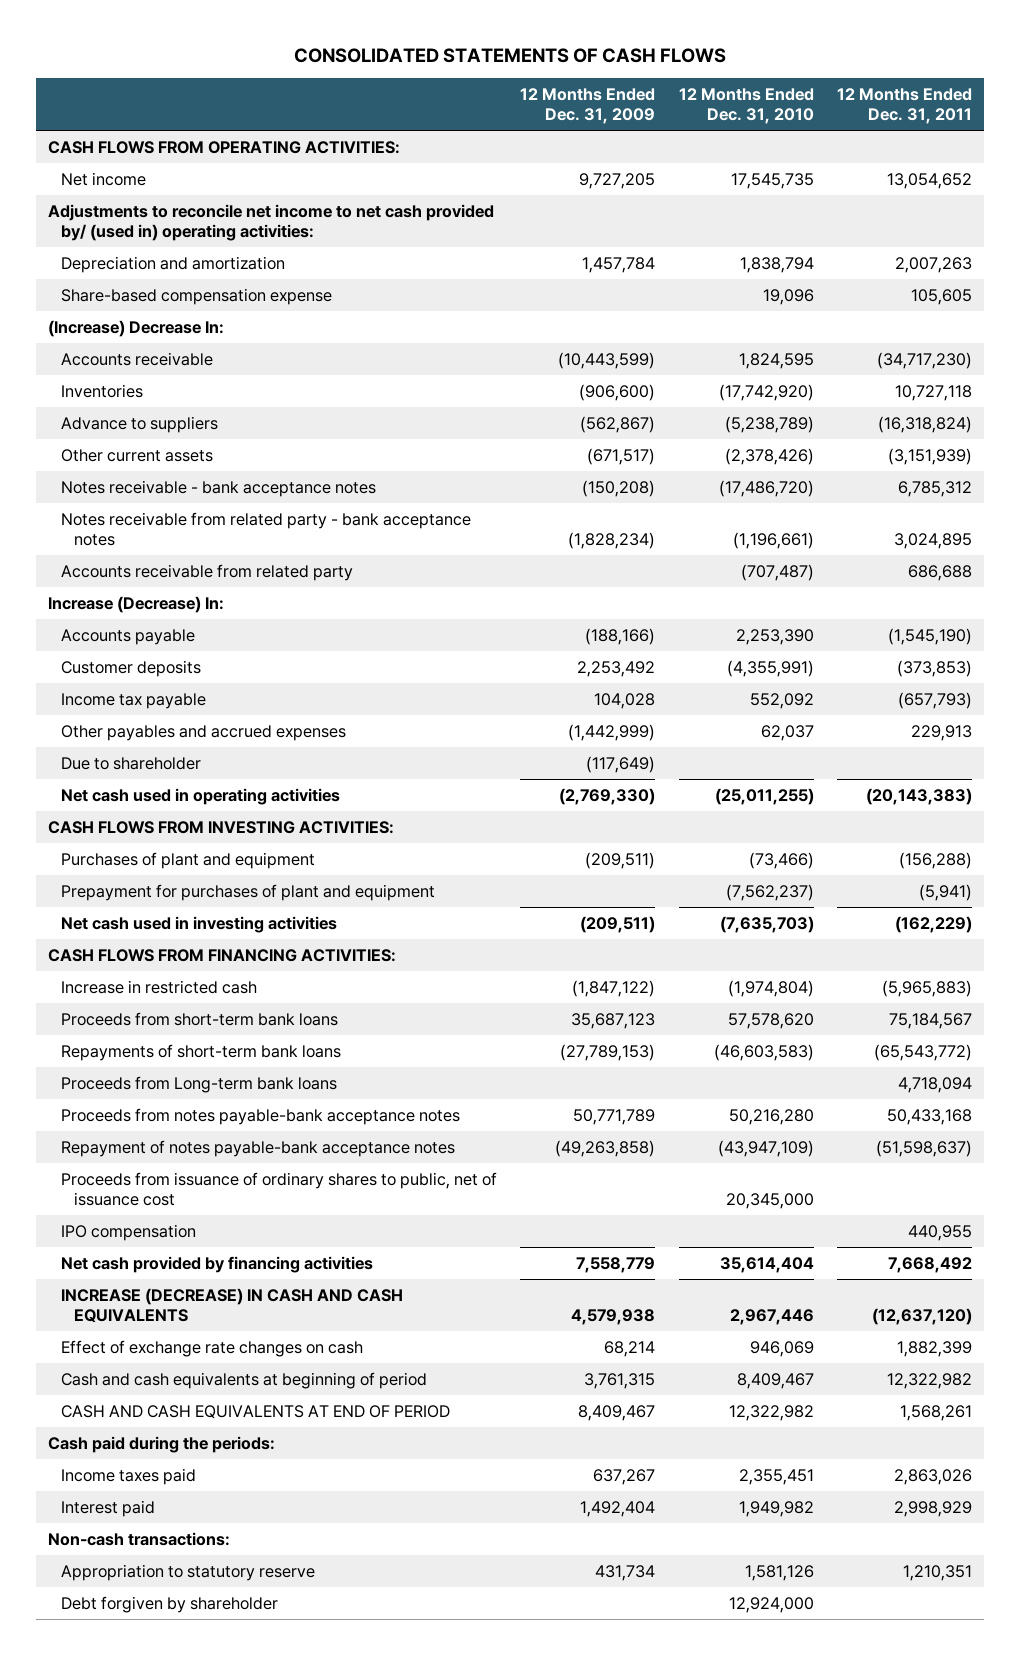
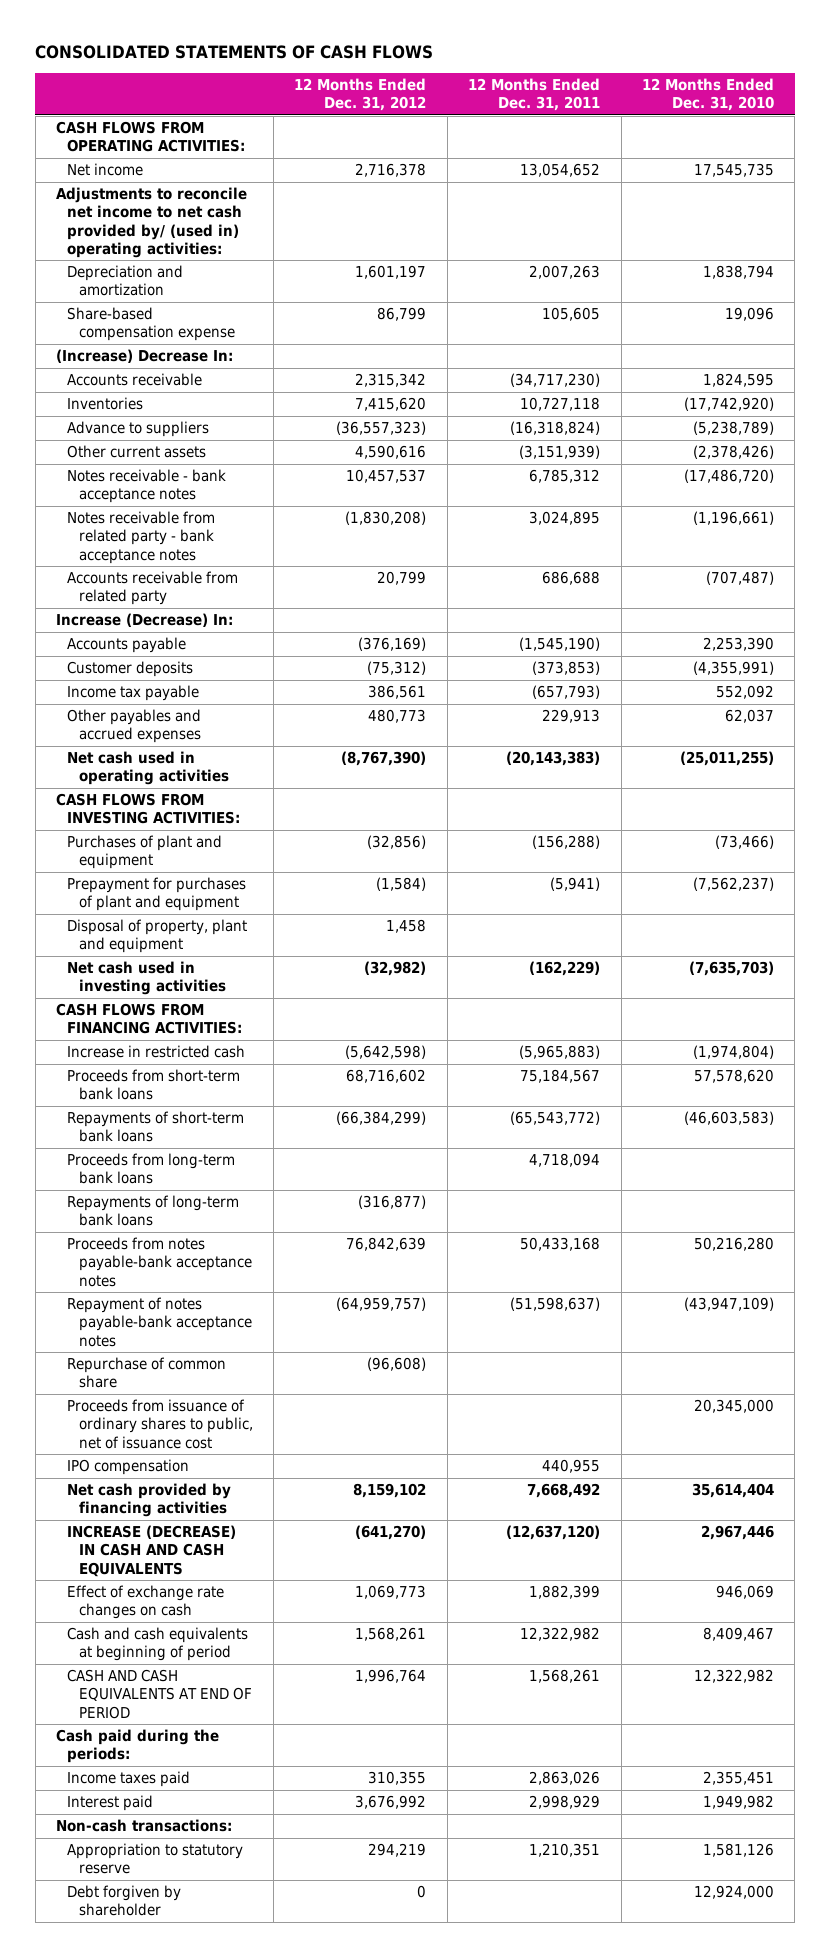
[520,88,656,125] 12 Months Ended Dec. 31, 2009 -> none
none -> [294,77,427,112] 12 Months Ended Dec. 31, 2012
[60,756,201,770] Due to shareholder -> none
none -> [67,919,248,954] Disposal of property, plant and equipment
[60,1075,337,1093] Proceeds from Long-term bank loans -> [67,1153,236,1185] Proceeds from long-term bank loans
none -> [67,1195,240,1227] Repayments of long-term bank loans
none -> [67,1357,227,1389] Repurchase of common share

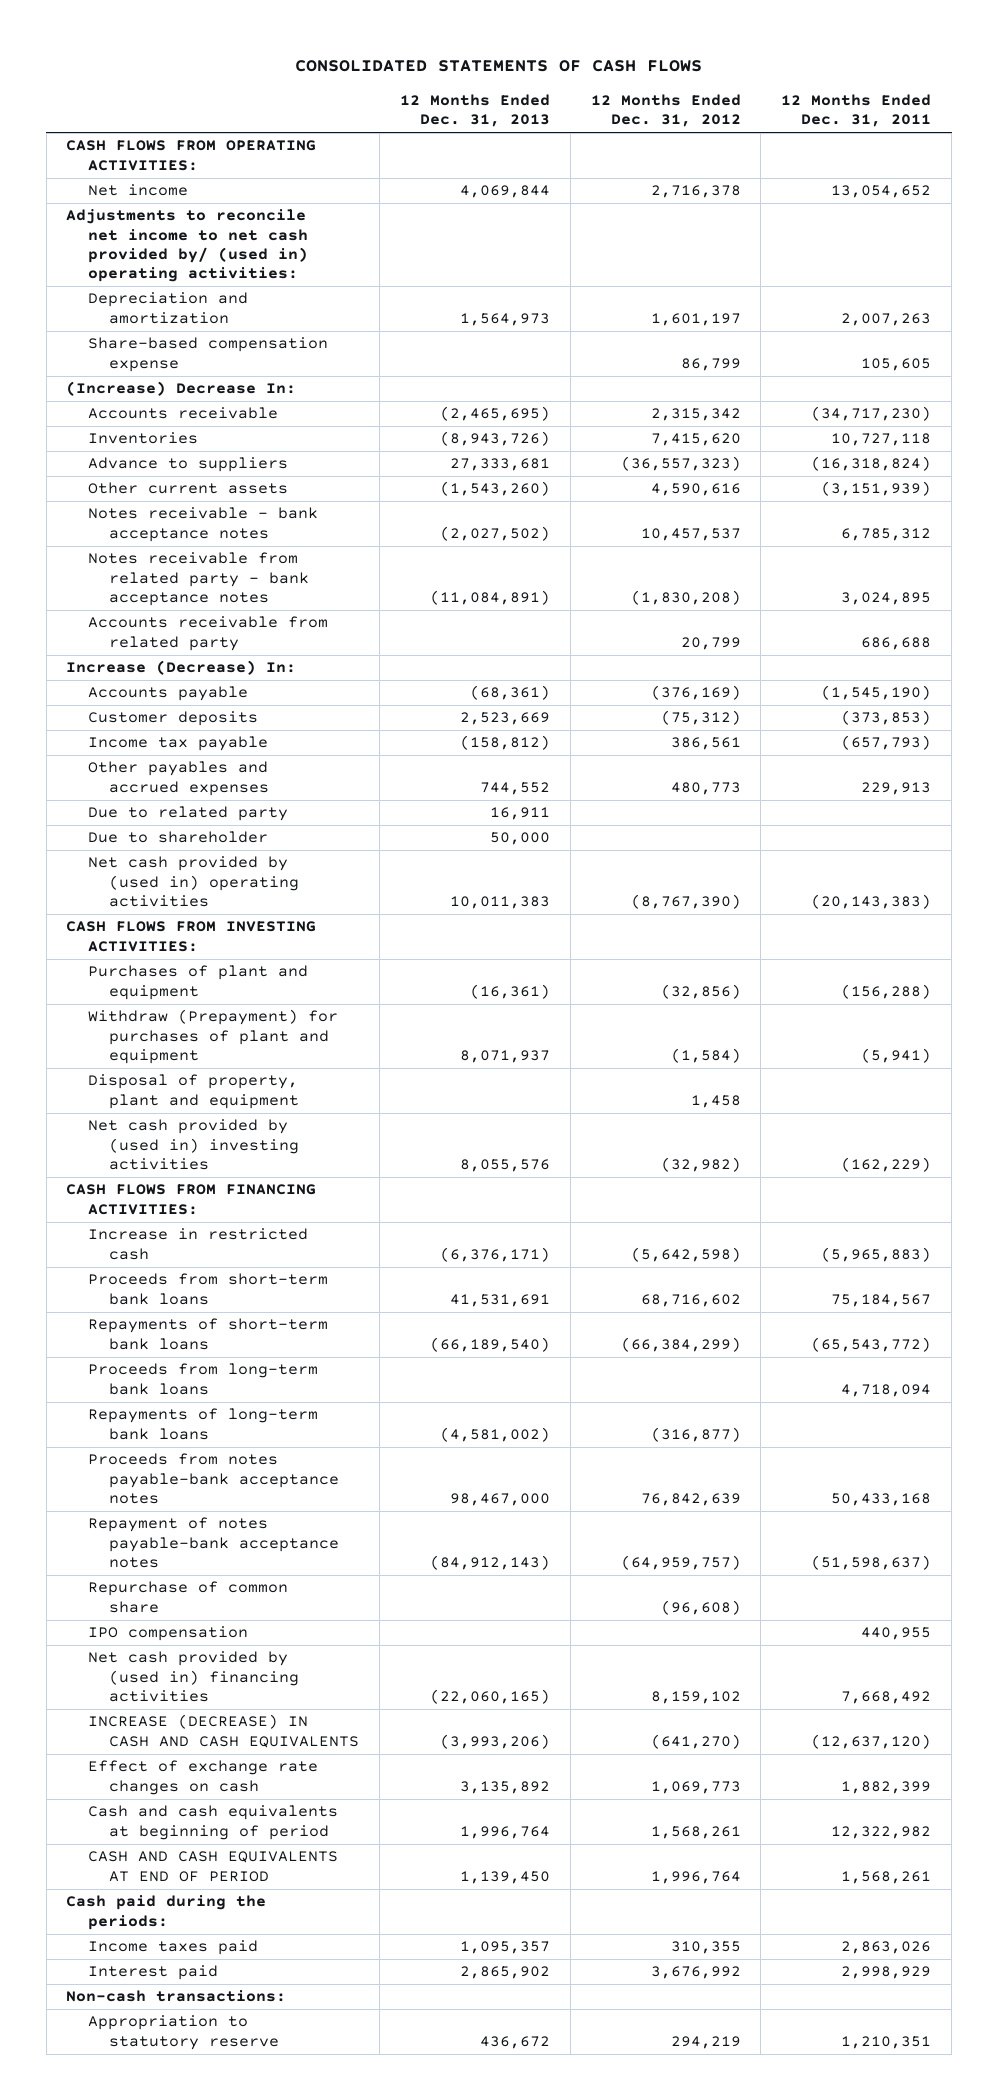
[641,77,774,112] 12 Months Ended Dec. 31, 2010 -> none
none -> [399,94,550,128] 12 Months Ended Dec. 31, 2013
none -> [87,806,288,822] Due to related party
none -> [87,831,268,844] Due to shareholder
[67,751,229,786] Net cash used in operating activities -> [87,856,300,908] Net cash provided by (used in) operating activities
[67,877,247,912] Prepayment for purchases of plant and equipment -> [87,1009,338,1065] Withdraw (Prepayment) for purchases of plant and equipment
[67,961,226,996] Net cash used in investing activities -> [87,1119,300,1171] Net cash provided by (used in) investing activities
[67,1399,253,1449] Proceeds from issuance of ordinary shares to public, net of issuance cost -> none
[67,1483,232,1518] Net cash provided by financing activities -> [87,1651,300,1703] Net cash provided by (used in) financing activities
[67,1885,182,1917] Debt forgiven by shareholder -> none

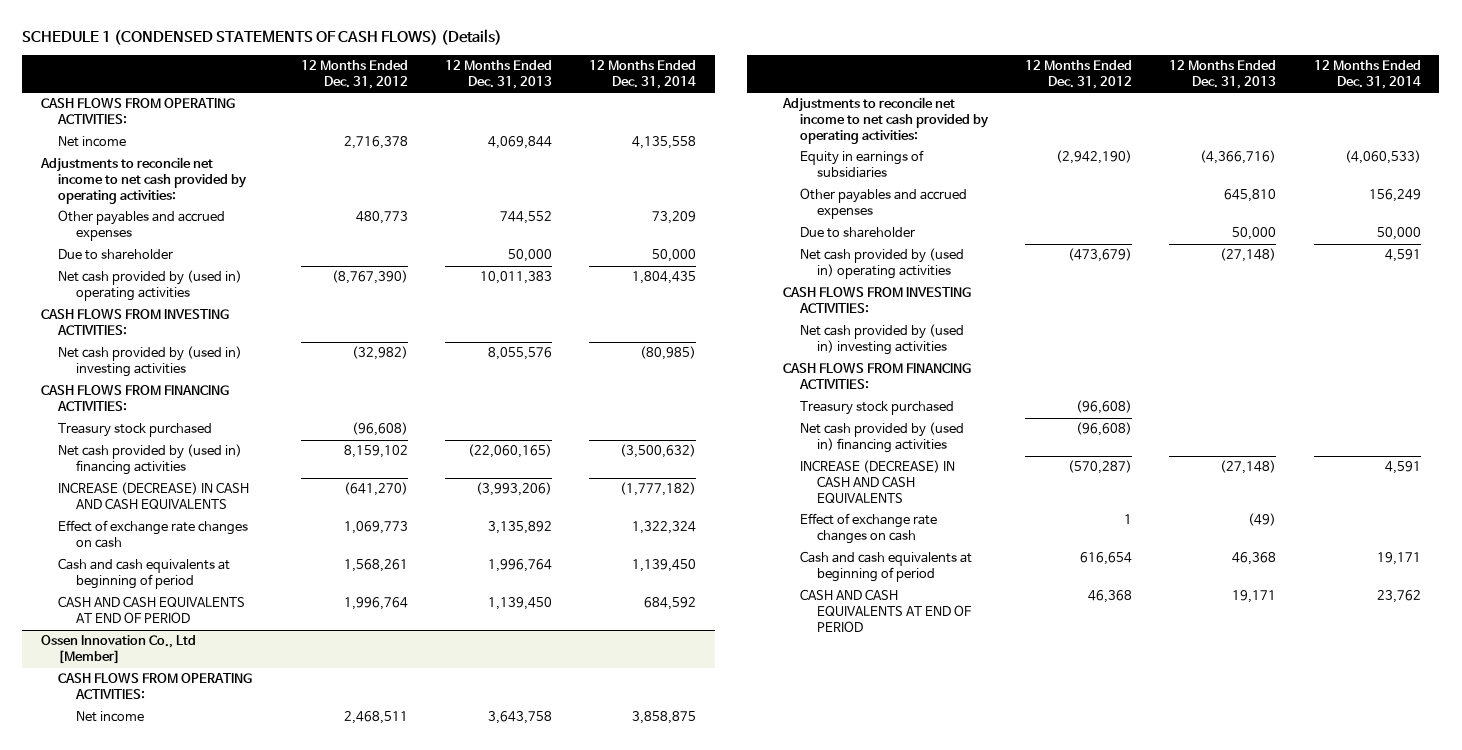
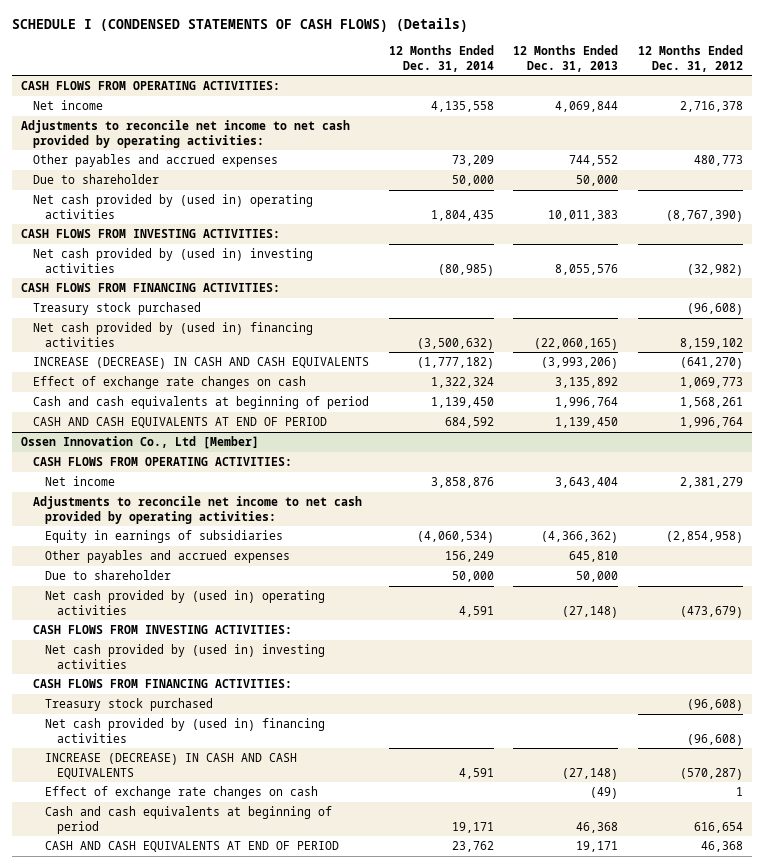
[22,29,503,46] SCHEDULE 1 (CONDENSED STATEMENTS OF CASH FLOWS) (Details) -> [11,18,468,33] SCHEDULE I (CONDENSED STATEMENTS OF CASH FLOWS) (Details)
[343,711,408,725] 2,468,511 -> [679,477,743,489] 2,381,279
[488,711,553,725] 3,643,758 -> [555,477,619,489] 3,643,404
[632,711,697,725] 3,858,875 -> [430,477,494,489] 3,858,876
[1056,150,1133,165] (2,942,190) -> [665,531,743,544] (2,854,958)
[1200,150,1277,165] (4,366,716) -> [541,531,619,544] (4,366,362)
[1344,150,1421,165] (4,060,533) -> [416,531,494,544] (4,060,534)

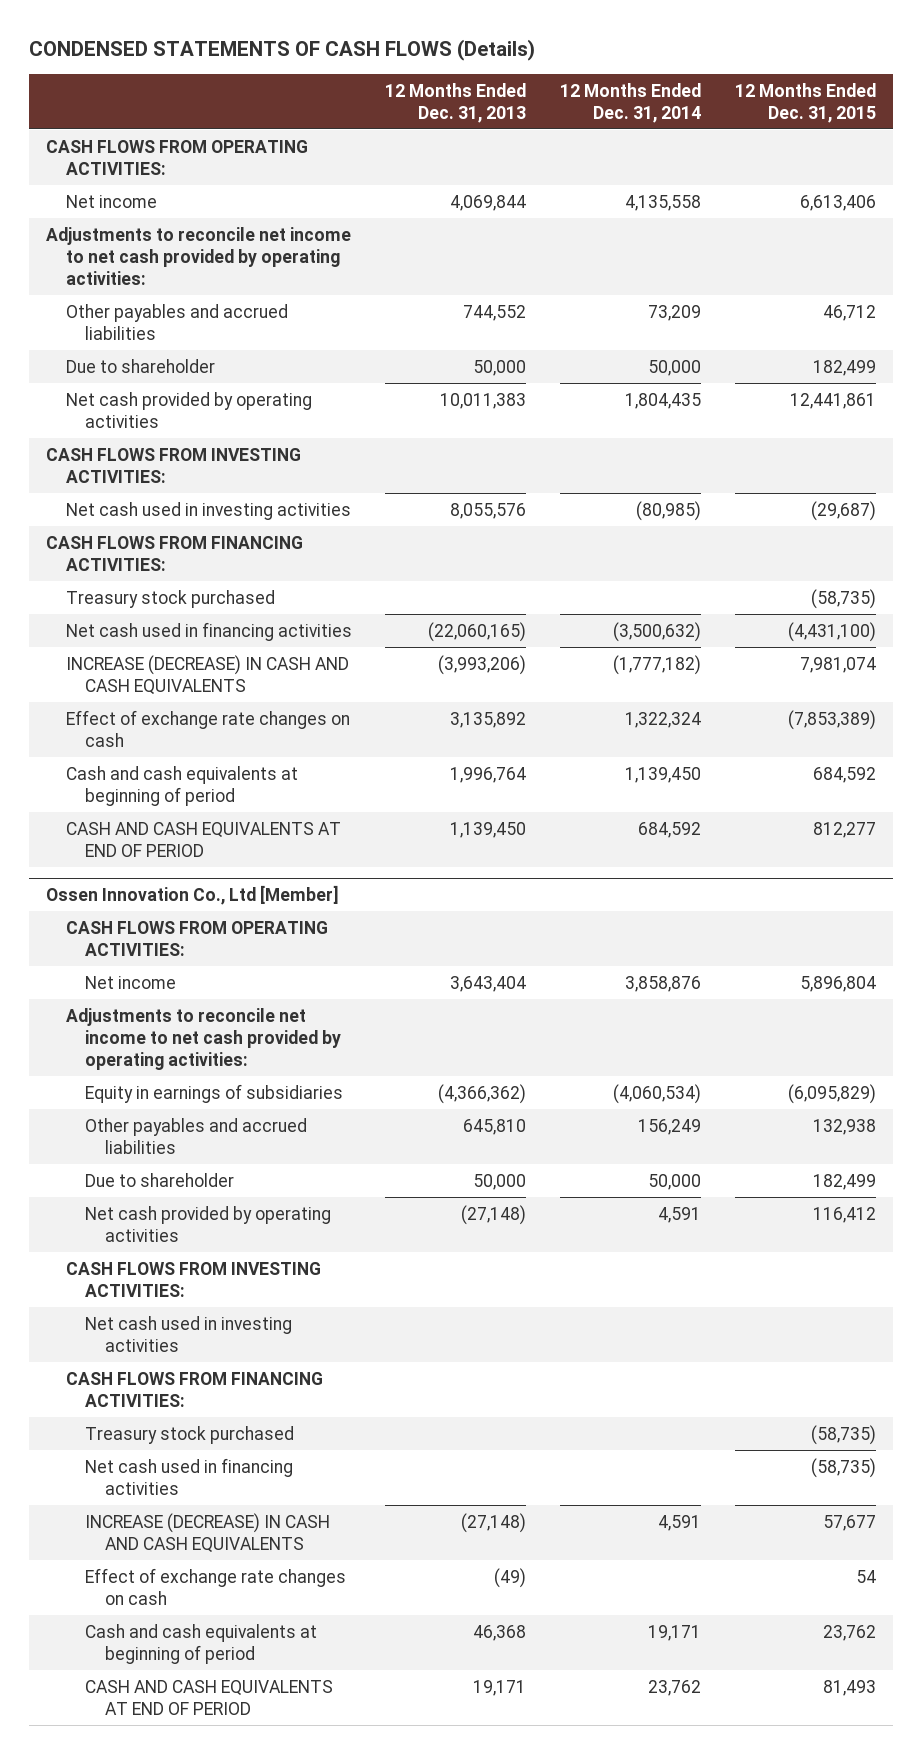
[11,18,468,33] SCHEDULE I (CONDENSED STATEMENTS OF CASH FLOWS) (Details) -> [28,39,535,62] CONDENSED STATEMENTS OF CASH FLOWS (Details)
[637,44,743,72] 12 Months Ended Dec. 31, 2012 -> none
none -> [735,82,877,123] 12 Months Ended Dec. 31, 2015
[33,154,279,168] Other payables and accrued expenses -> [65,303,288,340] Other payables and accrued liabilities
[33,194,314,219] Net cash provided by (used in) operating activities -> [65,391,312,428] Net cash provided by operating activities
[33,248,314,273] Net cash provided by (used in) investing activities -> [65,501,351,520] Net cash used in investing activities
[33,322,314,347] Net cash provided by (used in) financing activities -> [65,621,352,641] Net cash used in financing activities
[45,550,291,564] Other payables and accrued expenses -> [85,1117,308,1154] Other payables and accrued liabilities
[45,590,326,615] Net cash provided by (used in) operating activities -> [85,1205,332,1242] Net cash provided by operating activities
[45,644,326,669] Net cash provided by (used in) investing activities -> [85,1315,293,1352] Net cash used in investing activities
[45,718,326,743] Net cash provided by (used in) financing activities -> [85,1457,294,1495] Net cash used in financing activities

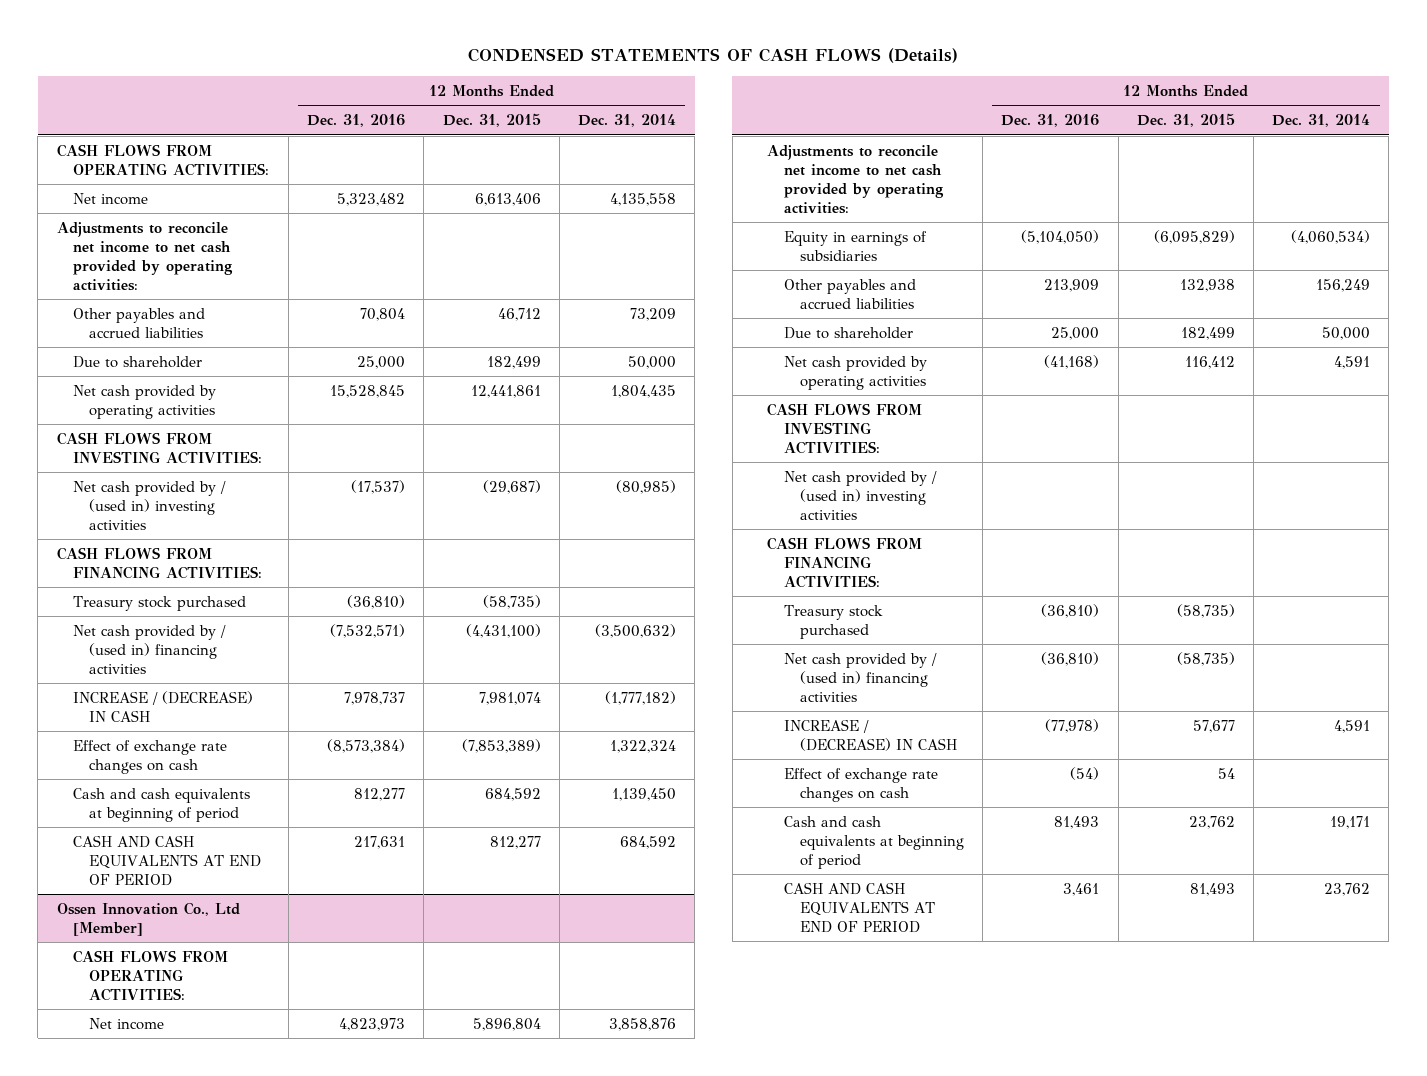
[385,82,527,123] 12 Months Ended Dec. 31, 2013 -> none
none -> [307,114,406,128] Dec. 31, 2016
[65,501,351,520] Net cash used in investing activities -> [73,480,227,530] Net cash provided by / (used in) investing activities
[65,621,352,641] Net cash used in financing activities -> [73,624,227,674] Net cash provided by / (used in) financing activities
[65,654,349,695] INCREASE (DECREASE) IN CASH AND CASH EQUIVALENTS -> [73,690,254,722] INCREASE / (DECREASE) IN CASH
[85,1315,293,1352] Net cash used in investing activities -> [783,470,937,520] Net cash provided by / (used in) investing activities
[85,1457,294,1495] Net cash used in financing activities -> [783,652,937,702] Net cash provided by / (used in) financing activities
[85,1512,331,1553] INCREASE (DECREASE) IN CASH AND CASH EQUIVALENTS -> [783,718,958,751] INCREASE / (DECREASE) IN CASH

